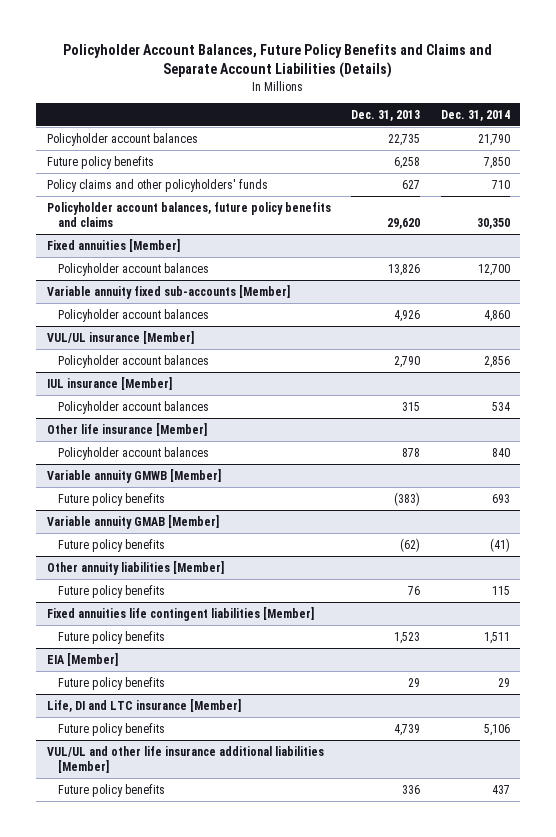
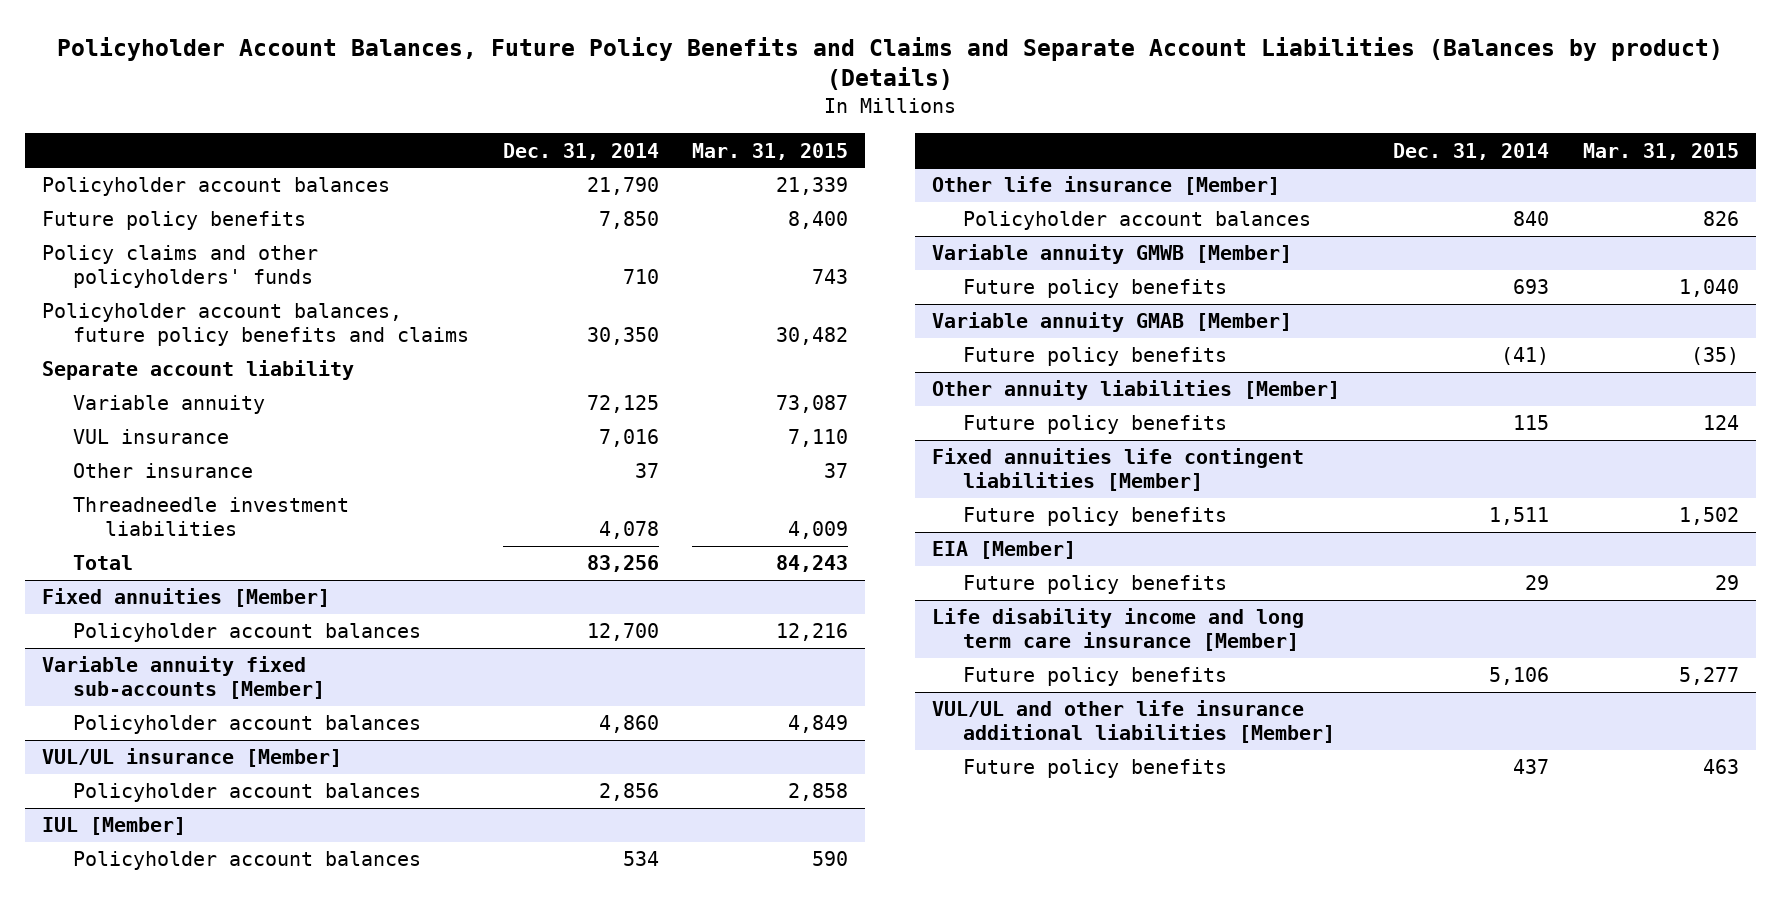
[63,44,493,79] Policyholder Account Balances, Future Policy Benefits and Claims and Separate Account Liabilities (Details) -> [57,36,1724,91] Policyholder Account Balances, Future Policy Benefits and Claims and Separate Account Liabilities (Balances by product) (Details)
[351,109,421,121] Dec. 31, 2013 -> none
none -> [692,142,849,160] Mar. 31, 2015
none -> [41,360,354,381] Separate account liability
none -> [73,395,266,415] Variable annuity
none -> [73,429,230,445] VUL insurance
none -> [73,463,254,479] Other insurance
none -> [73,497,350,537] Threadneedle investment liabilities
none -> [73,555,134,571] Total
[46,376,172,390] IUL insurance [Member] -> [41,817,186,836] IUL [Member]
[46,698,241,712] Life, DI and LTC insurance [Member] -> [931,608,1304,652] Life disability income and long term care insurance [Member]

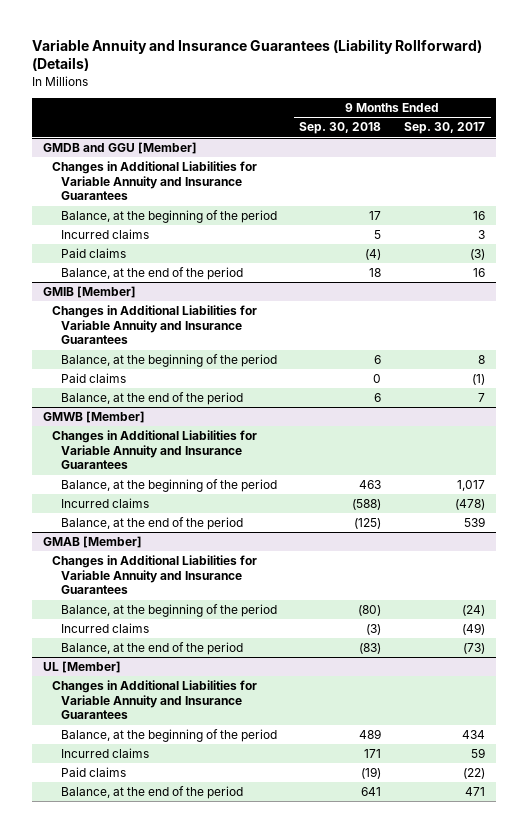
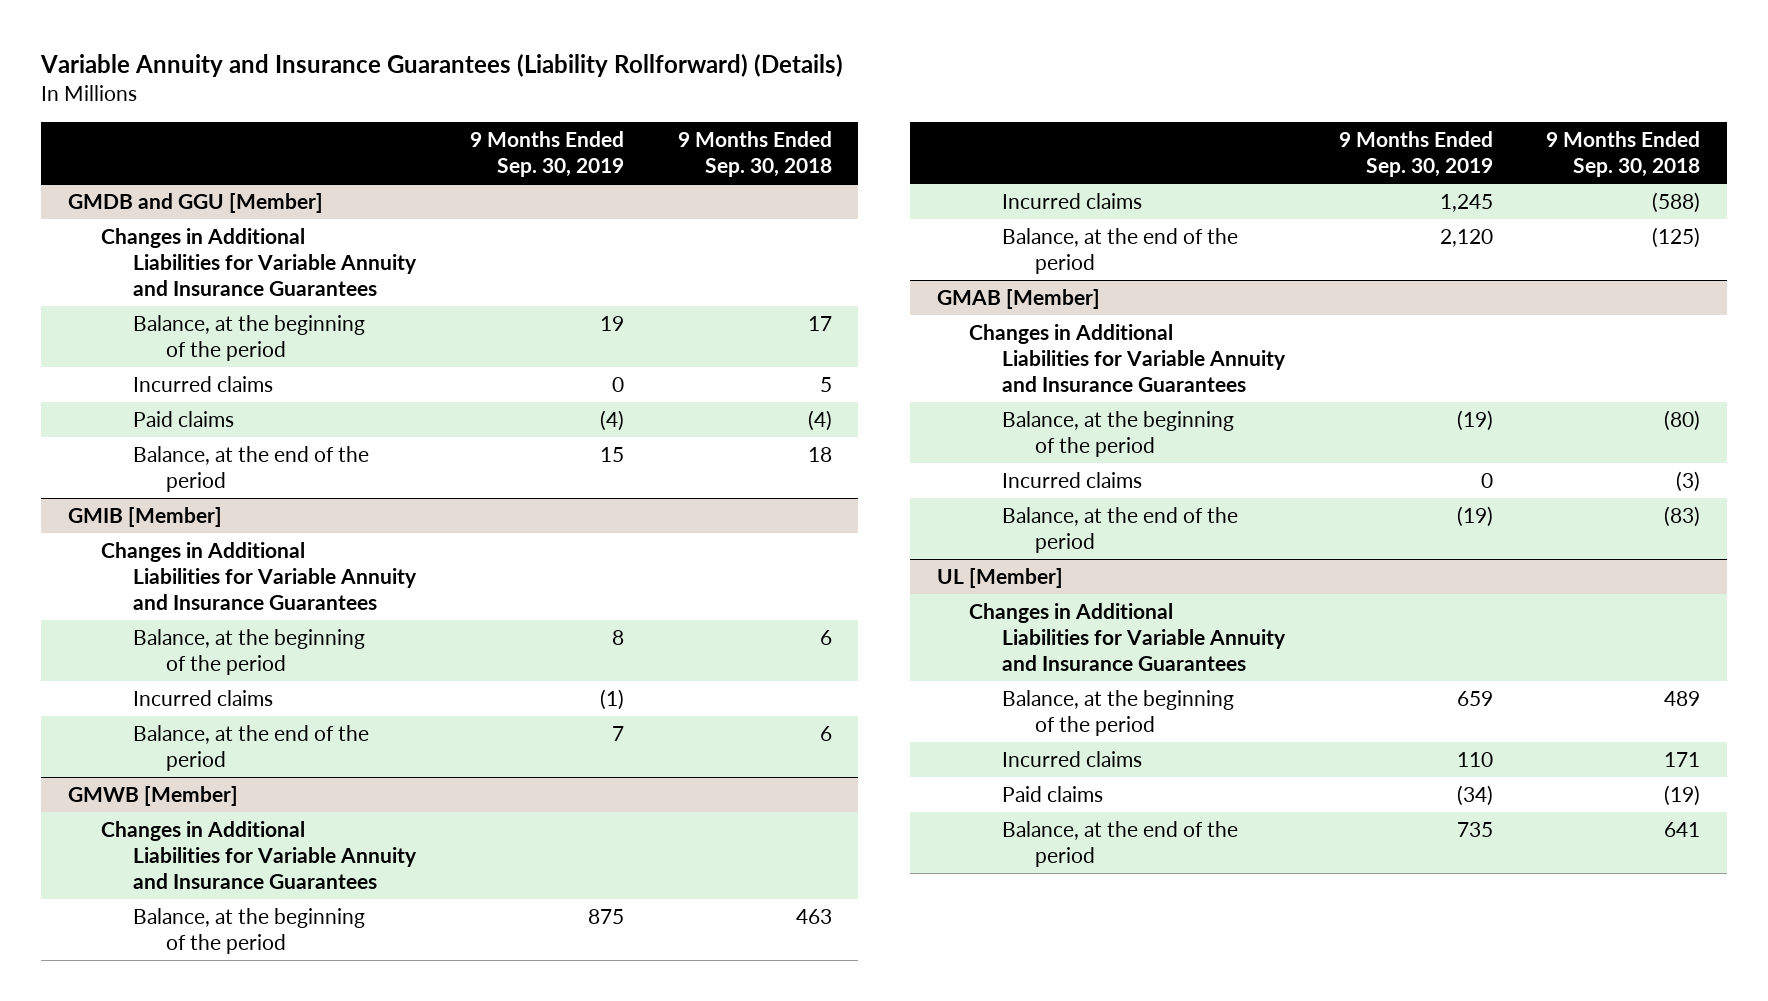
[404,122,486,135] Sep. 30, 2017 -> none
none -> [469,130,624,177] 9 Months Ended Sep. 30, 2019
[60,373,126,384] Paid claims -> none
none -> [133,690,274,707] Incurred claims

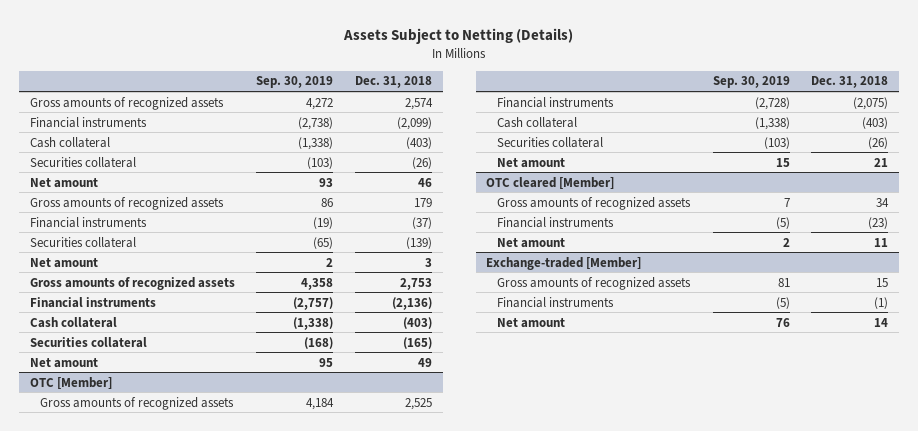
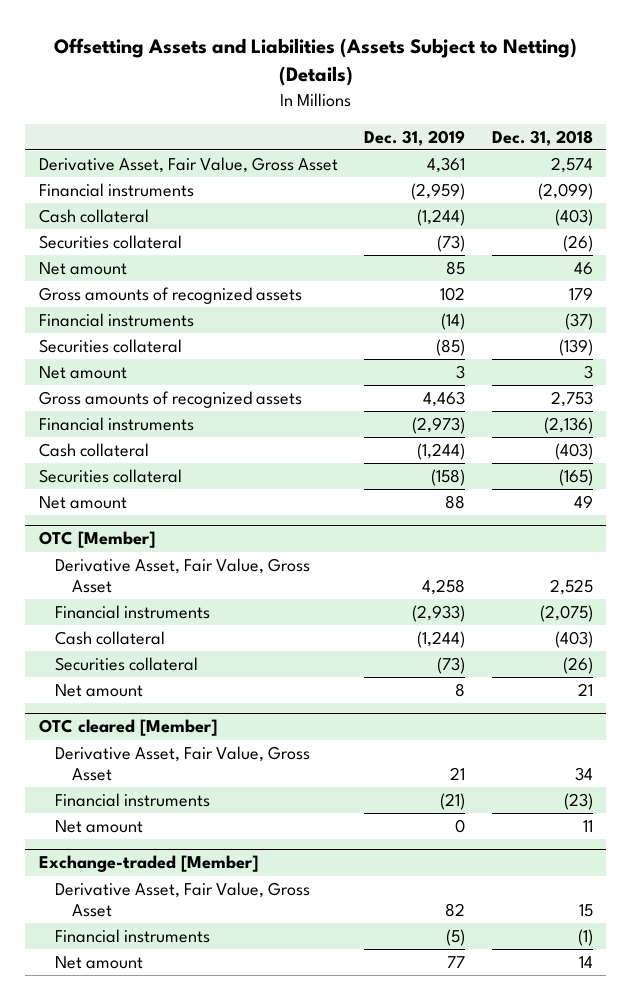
[343,27,574,44] Assets Subject to Netting (Details) -> [53,38,577,87] Offsetting Assets and Liabilities (Assets Subject to Netting) (Details)
[256,76,334,89] Sep. 30, 2019 -> none
none -> [364,129,466,146] Dec. 31, 2019
[29,96,224,110] Gross amounts of recognized assets -> [38,156,338,173] Derivative Asset, Fair Value, Gross Asset
[40,396,235,410] Gross amounts of recognized assets -> [55,557,311,593] Derivative Asset, Fair Value, Gross Asset
[496,196,691,210] Gross amounts of recognized assets -> [55,745,311,781] Derivative Asset, Fair Value, Gross Asset
[496,276,691,290] Gross amounts of recognized assets -> [55,881,311,917] Derivative Asset, Fair Value, Gross Asset

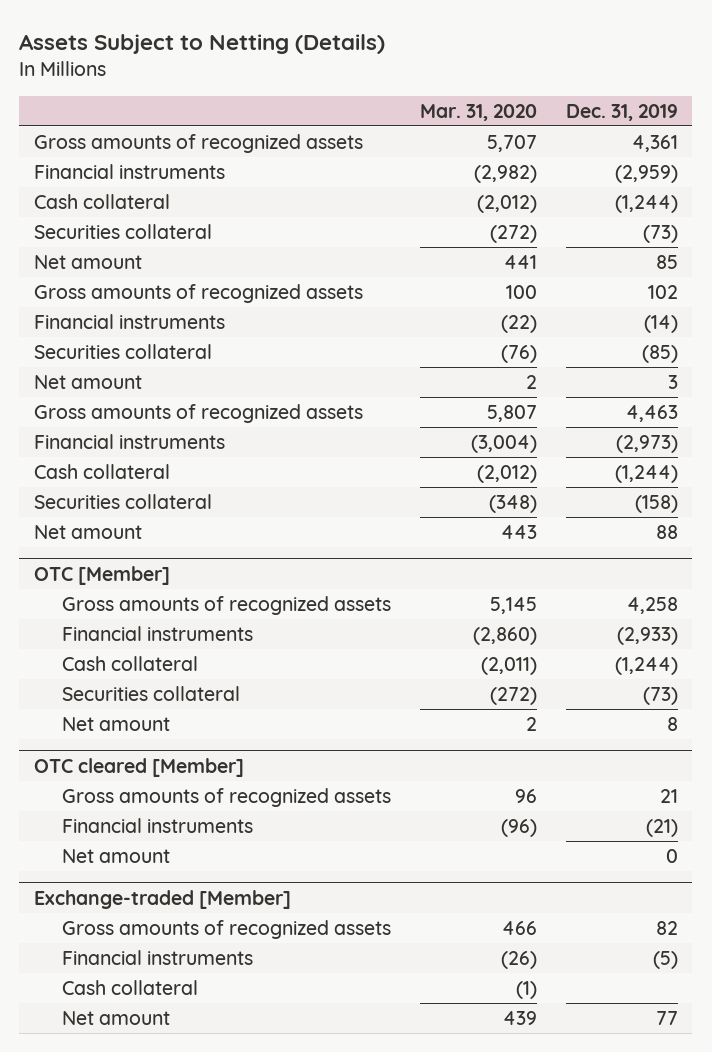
[53,38,577,87] Offsetting Assets and Liabilities (Assets Subject to Netting) (Details) -> [19,33,386,54] Assets Subject to Netting (Details)
[491,129,593,146] Dec. 31, 2018 -> none
none -> [420,103,538,121] Mar. 31, 2020
[38,156,338,173] Derivative Asset, Fair Value, Gross Asset -> [33,134,363,154] Gross amounts of recognized assets
[55,557,311,593] Derivative Asset, Fair Value, Gross Asset -> [62,596,392,616] Gross amounts of recognized assets
[55,745,311,781] Derivative Asset, Fair Value, Gross Asset -> [62,788,392,808] Gross amounts of recognized assets
[55,881,311,917] Derivative Asset, Fair Value, Gross Asset -> [62,920,392,940] Gross amounts of recognized assets
none -> [62,980,199,996] Cash collateral

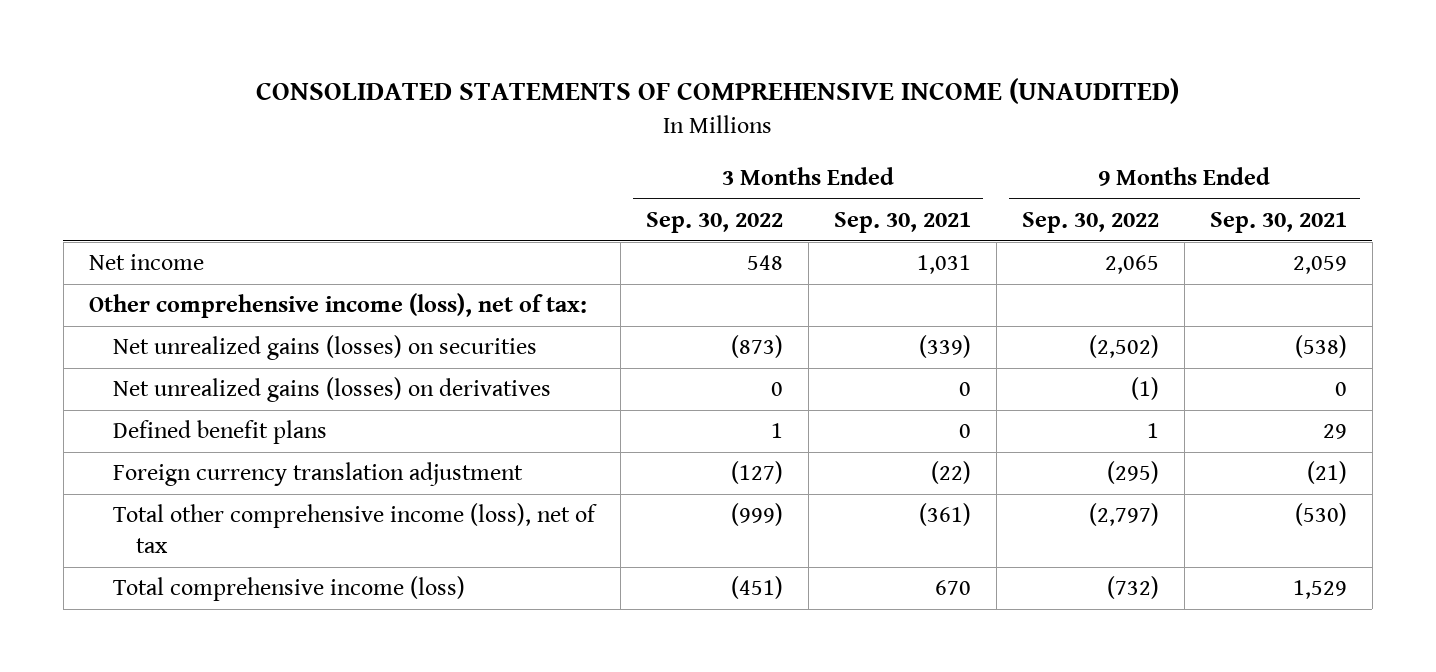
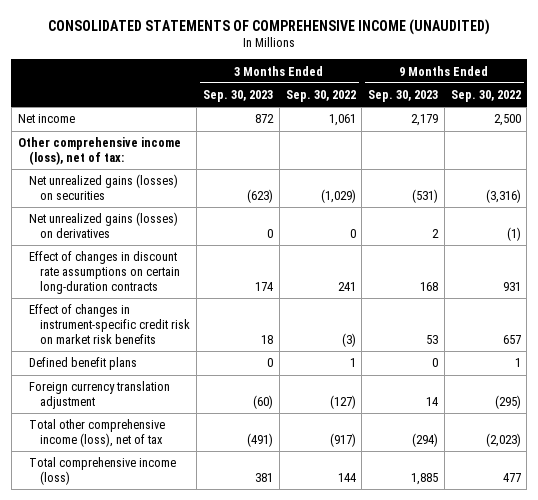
[833,212,971,234] Sep. 30, 2021 -> none
[1209,212,1347,234] Sep. 30, 2021 -> none
none -> [203,90,274,103] Sep. 30, 2023
none -> [368,90,439,103] Sep. 30, 2023
[746,255,783,271] 548 -> [328,114,356,127] 1,061
[1104,255,1159,275] 2,065 -> [493,114,521,127] 2,500
[730,335,783,359] (873) -> [320,188,356,203] (1,029)
[1088,335,1159,359] (2,502) -> [485,188,521,203] (3,316)
none -> [29,251,181,294] Effect of changes in discount rate assumptions on certain long-duration contracts
none -> [29,304,191,344] Effect of changes in instrument-specific credit risk on market risk benefits
[730,503,783,527] (999) -> [329,432,356,447] (917)
[1088,503,1159,527] (2,797) -> [485,432,521,447] (2,023)
[730,576,783,600] (451) -> [337,472,356,482] 144
[1106,576,1159,600] (732) -> [502,472,521,482] 477

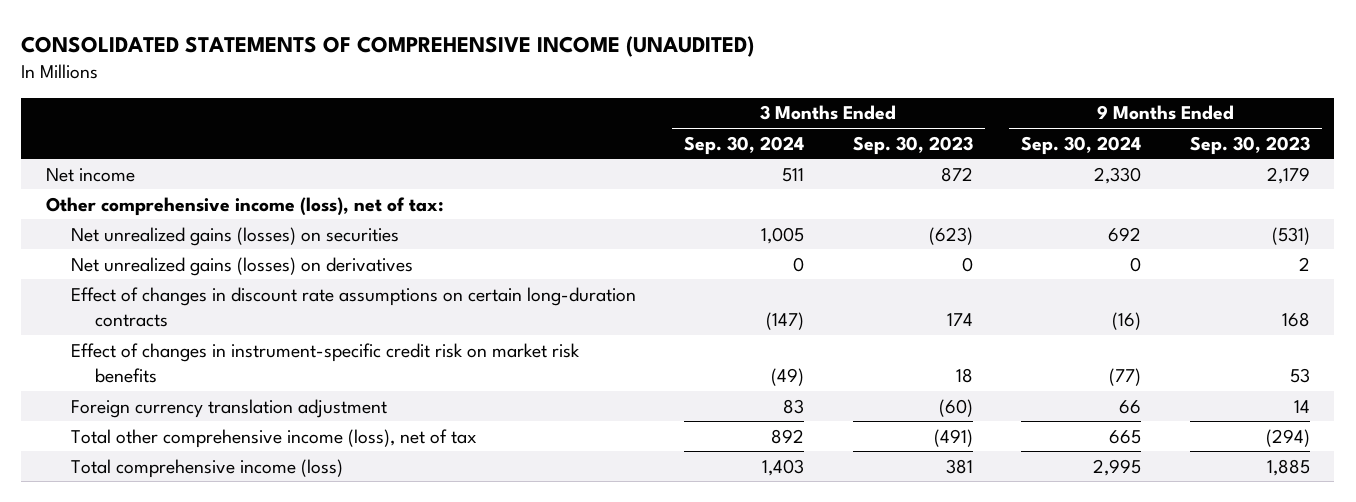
[285,90,356,103] Sep. 30, 2022 -> none
[450,90,521,103] Sep. 30, 2022 -> none
none -> [684,135,805,155] Sep. 30, 2024
none -> [1021,135,1142,155] Sep. 30, 2024
[29,357,138,371] Defined benefit plans -> none

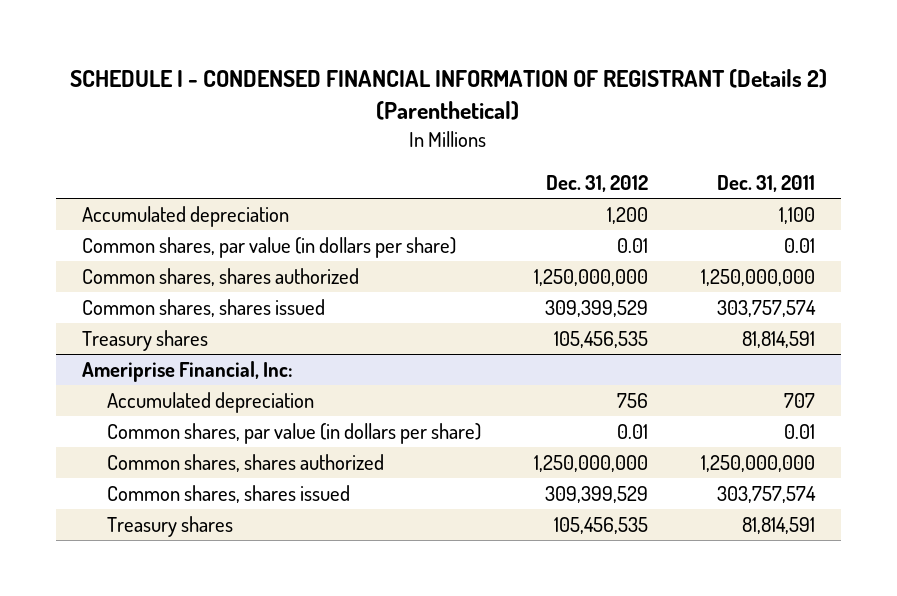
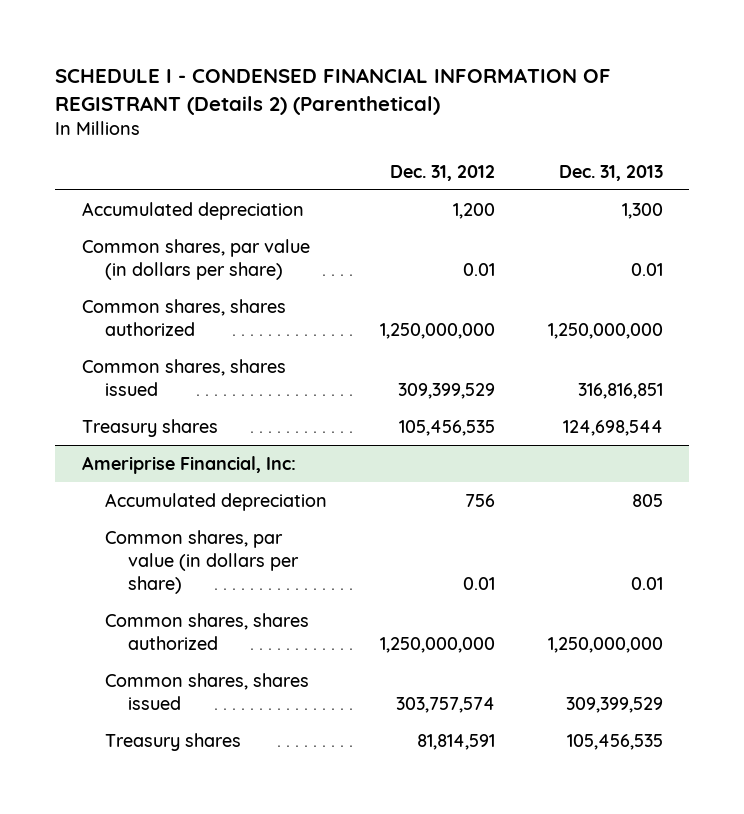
[716,175,815,193] Dec. 31, 2011 -> none
none -> [558,164,663,181] Dec. 31, 2013
[544,485,648,503] 309,399,529 -> [395,696,495,713] 303,757,574
[553,516,648,534] 105,456,535 -> [416,733,495,750] 81,814,591

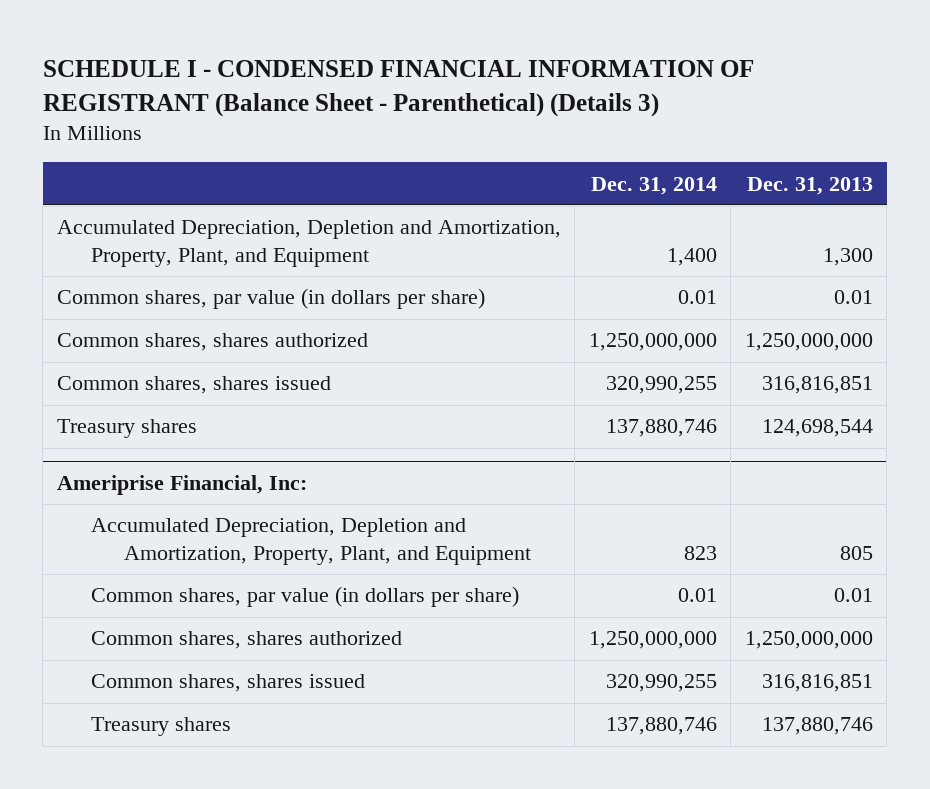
[55,68,612,115] SCHEDULE I - CONDENSED FINANCIAL INFORMATION OF REGISTRANT (Details 2) (Parenthetical) -> [42,59,754,117] SCHEDULE I - CONDENSED FINANCIAL INFORMATION OF REGISTRANT (Balance Sheet - Parenthetical) (Details 3)
[389,164,495,181] Dec. 31, 2012 -> none
none -> [590,176,717,195] Dec. 31, 2014
[81,201,304,220] Accumulated depreciation -> [56,220,561,267] Accumulated Depreciation, Depletion and Amortization, Property, Plant, and Equipment
[104,492,327,511] Accumulated depreciation -> [90,518,532,565] Accumulated Depreciation, Depletion and Amortization, Property, Plant, and Equipment
[565,696,663,713] 309,399,529 -> [761,674,873,693] 316,816,851
[566,733,663,750] 105,456,535 -> [761,717,873,736] 137,880,746

